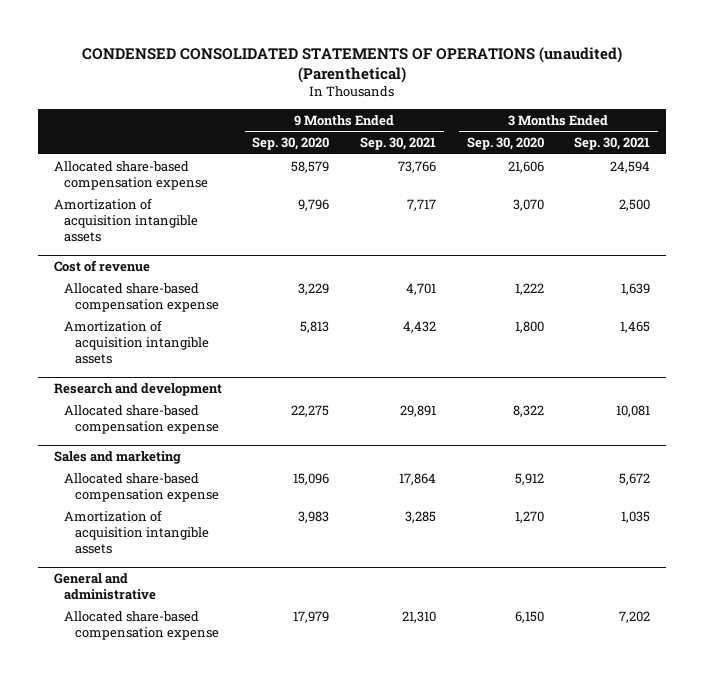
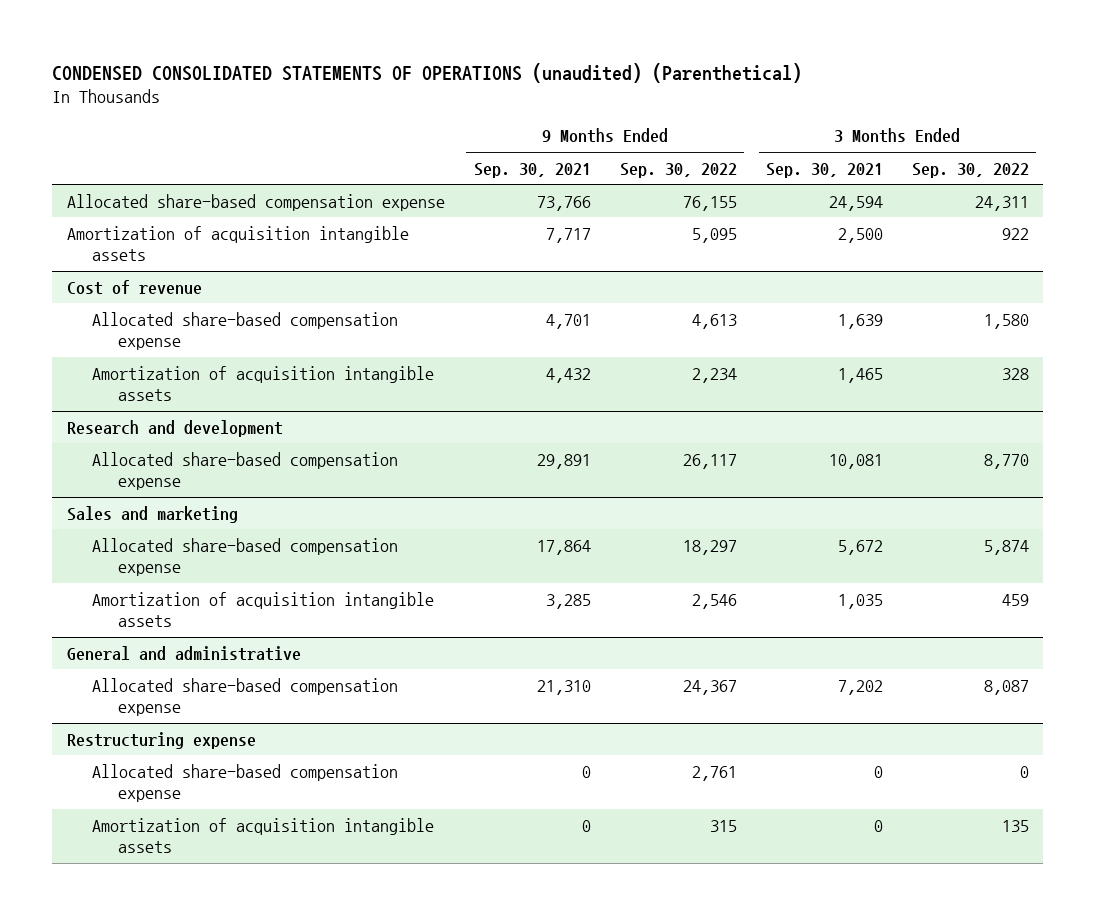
[252,137,330,151] Sep. 30, 2020 -> none
[466,137,544,151] Sep. 30, 2020 -> none
none -> [619,162,737,178] Sep. 30, 2022
none -> [911,162,1029,178] Sep. 30, 2022
none -> [66,731,256,749] Restructuring expense
none -> [92,763,399,803] Allocated share-based compensation expense
none -> [92,817,435,854] Amortization of acquisition intangible assets

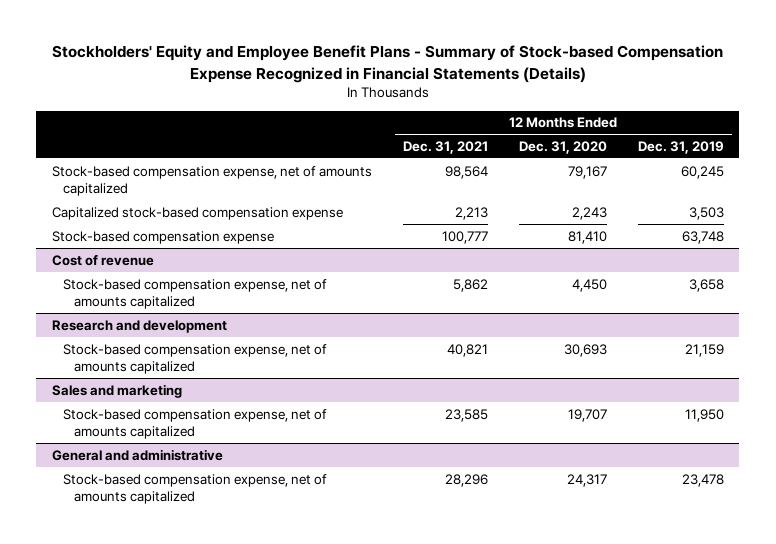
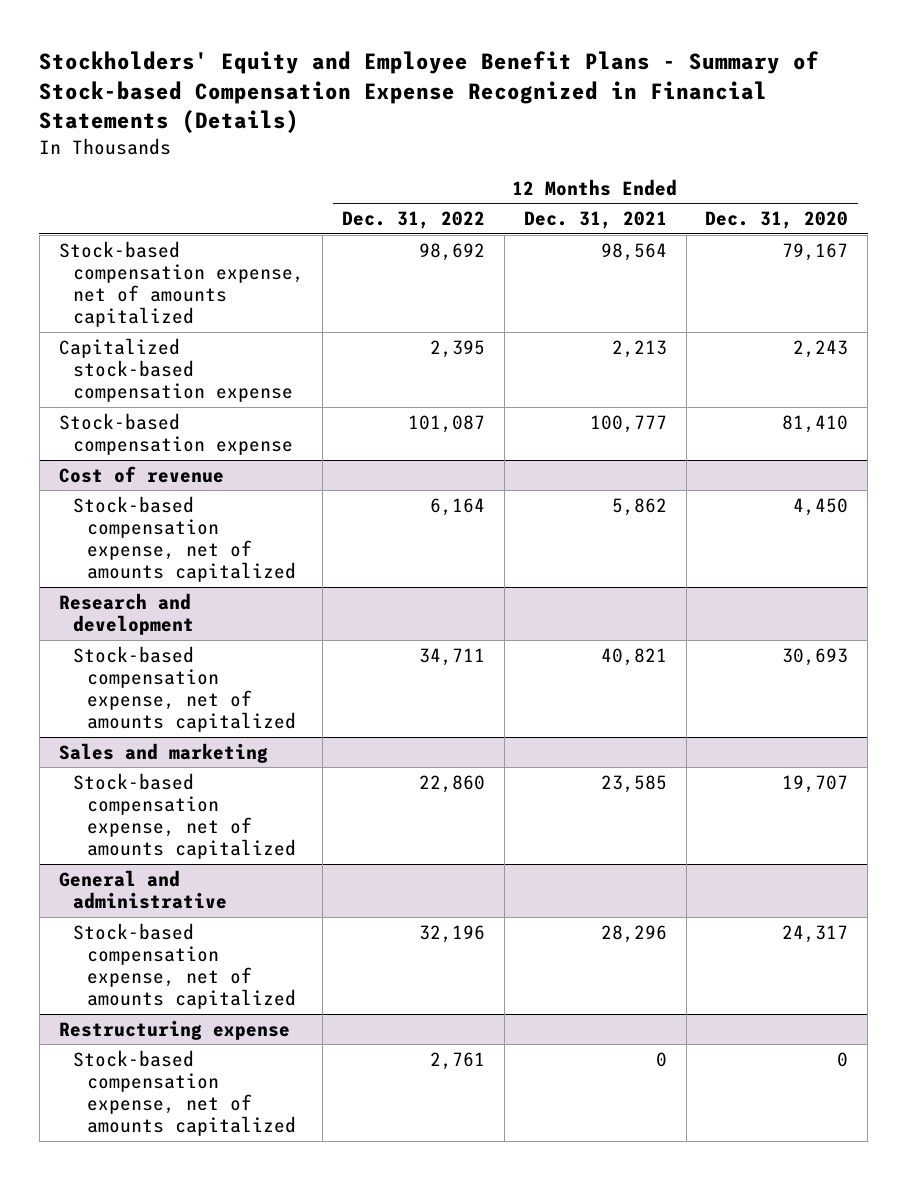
[637,140,724,154] Dec. 31, 2019 -> none
none -> [342,211,486,230] Dec. 31, 2022
none -> [58,1019,290,1040] Restructuring expense
none -> [72,1049,296,1137] Stock-based compensation expense, net of amounts capitalized

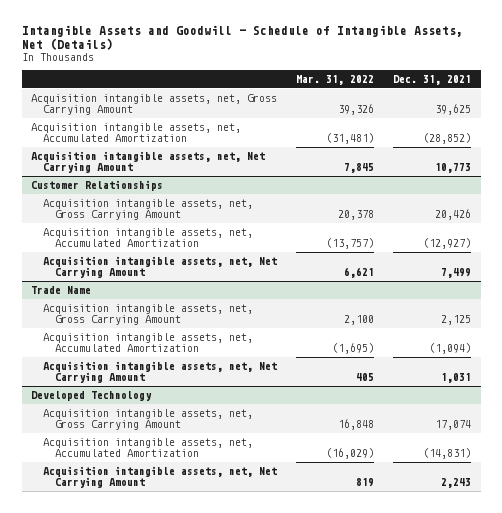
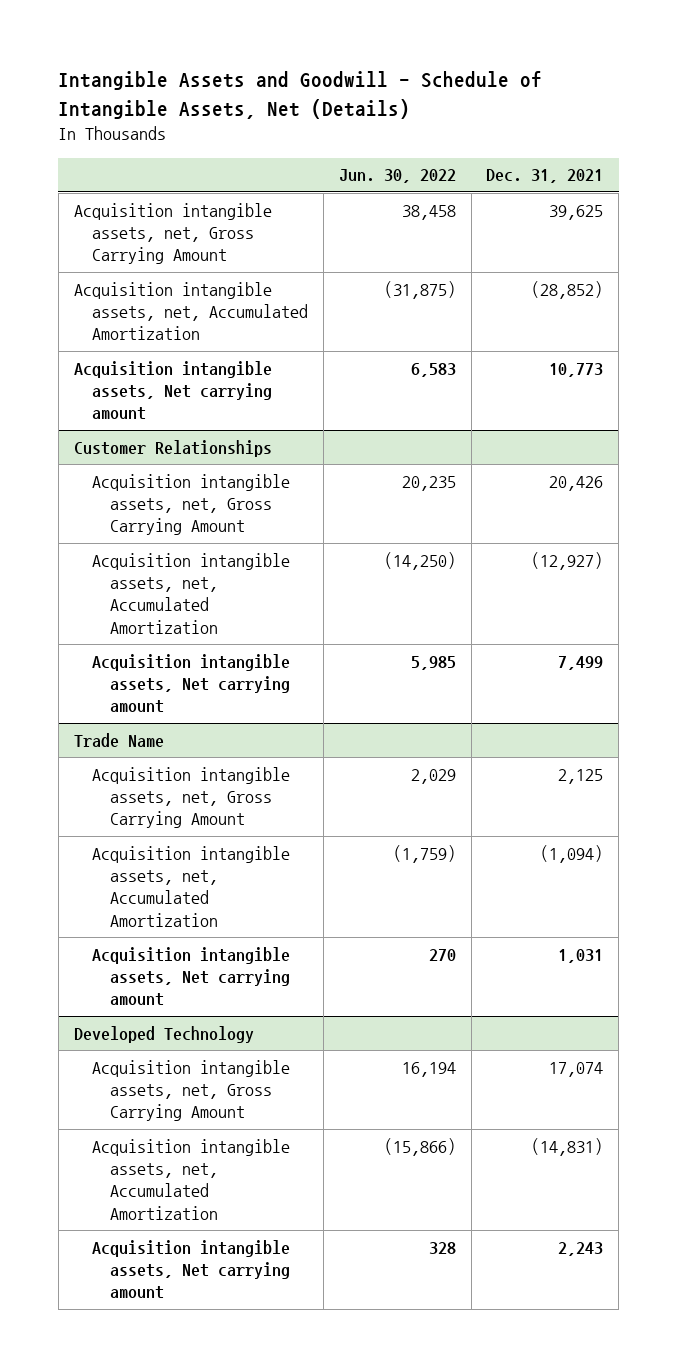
[296,75,375,86] Mar. 31, 2022 -> none
none -> [338,169,456,184] Jun. 30, 2022
[31,150,266,174] Acquisition intangible assets, net, Net Carrying Amount -> [73,360,272,421] Acquisition intangible assets, Net carrying amount
[43,255,278,279] Acquisition intangible assets, net, Net Carrying Amount -> [91,653,291,714] Acquisition intangible assets, Net carrying amount
[43,360,278,384] Acquisition intangible assets, net, Net Carrying Amount -> [91,946,291,1007] Acquisition intangible assets, Net carrying amount
[43,465,278,489] Acquisition intangible assets, net, Net Carrying Amount -> [91,1239,291,1300] Acquisition intangible assets, Net carrying amount

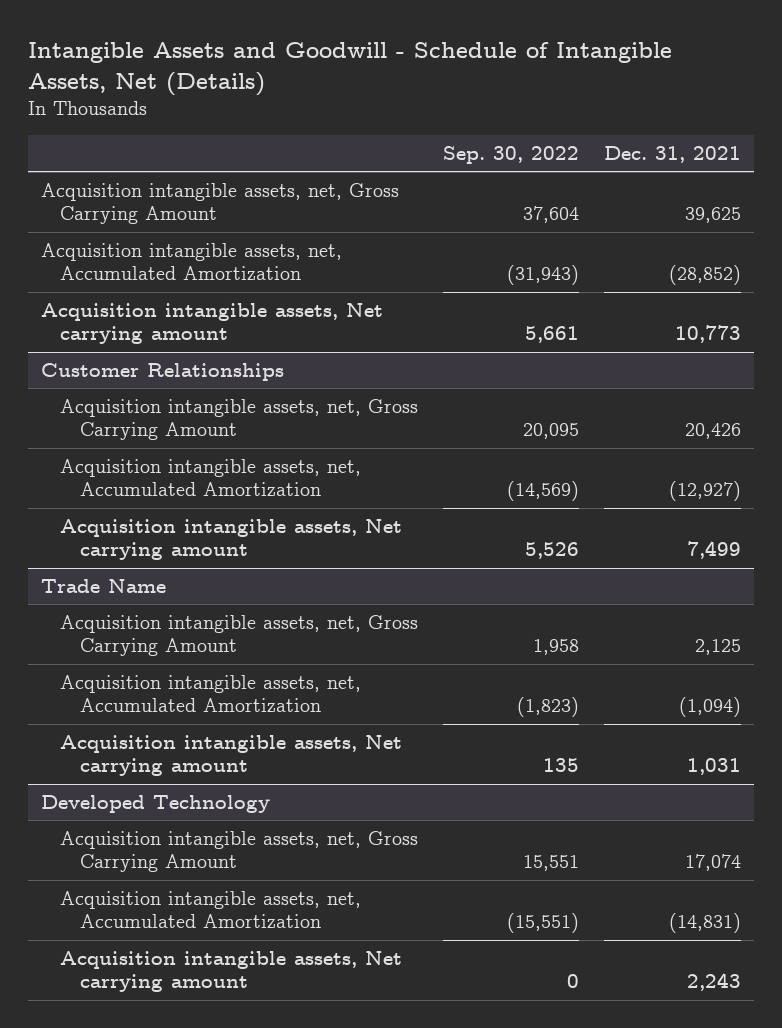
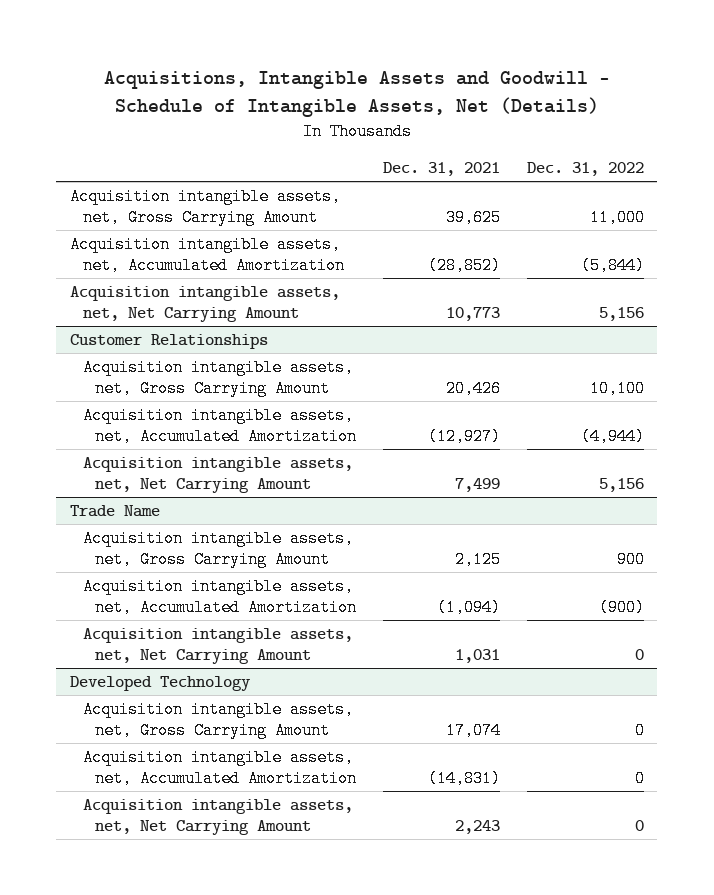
[28,42,673,96] Intangible Assets and Goodwill - Schedule of Intangible Assets, Net (Details) -> [103,71,610,118] Acquisitions, Intangible Assets and Goodwill - Schedule of Intangible Assets, Net (Details)
[443,145,580,164] Sep. 30, 2022 -> none
none -> [526,162,644,177] Dec. 31, 2022
[40,302,383,345] Acquisition intangible assets, Net carrying amount -> [69,285,340,322] Acquisition intangible assets, net, Net Carrying Amount
[60,518,403,561] Acquisition intangible assets, Net carrying amount -> [82,456,353,493] Acquisition intangible assets, net, Net Carrying Amount
[60,734,403,777] Acquisition intangible assets, Net carrying amount -> [82,627,353,664] Acquisition intangible assets, net, Net Carrying Amount
[60,950,403,993] Acquisition intangible assets, Net carrying amount -> [82,798,353,835] Acquisition intangible assets, net, Net Carrying Amount

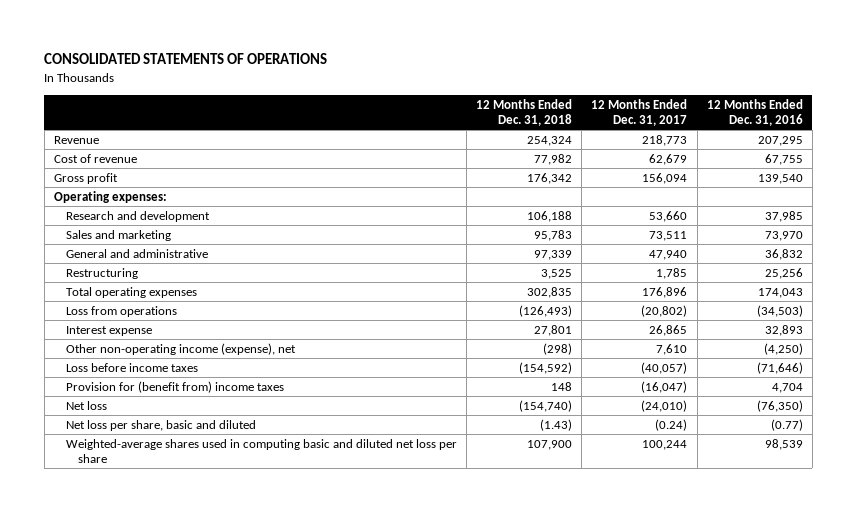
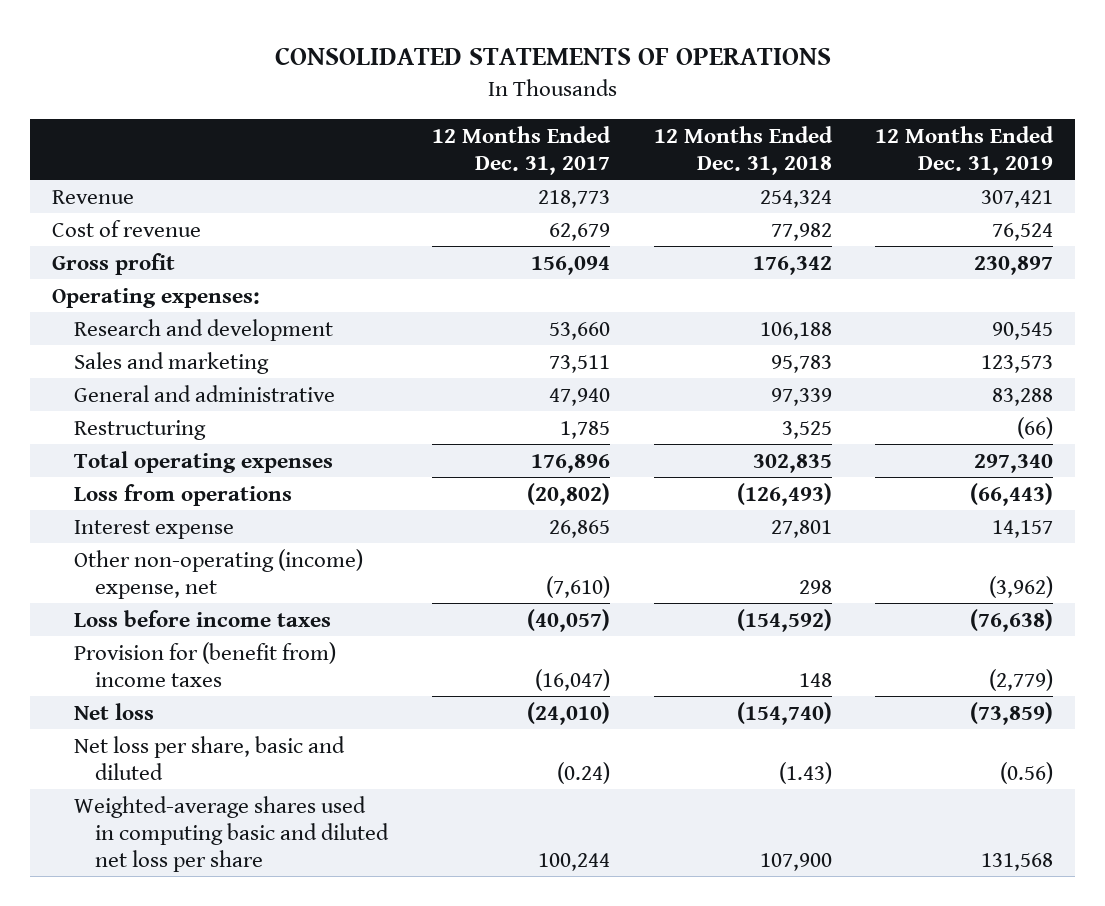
[706,98,803,126] 12 Months Ended Dec. 31, 2016 -> none
none -> [875,125,1055,175] 12 Months Ended Dec. 31, 2019
[66,342,297,355] Other non-operating income (expense), net -> [73,548,363,599] Other non-operating (income) expense, net
[543,342,573,355] (298) -> [798,579,832,594] 298
[656,343,688,355] 7,610 -> [546,575,611,598] (7,610)

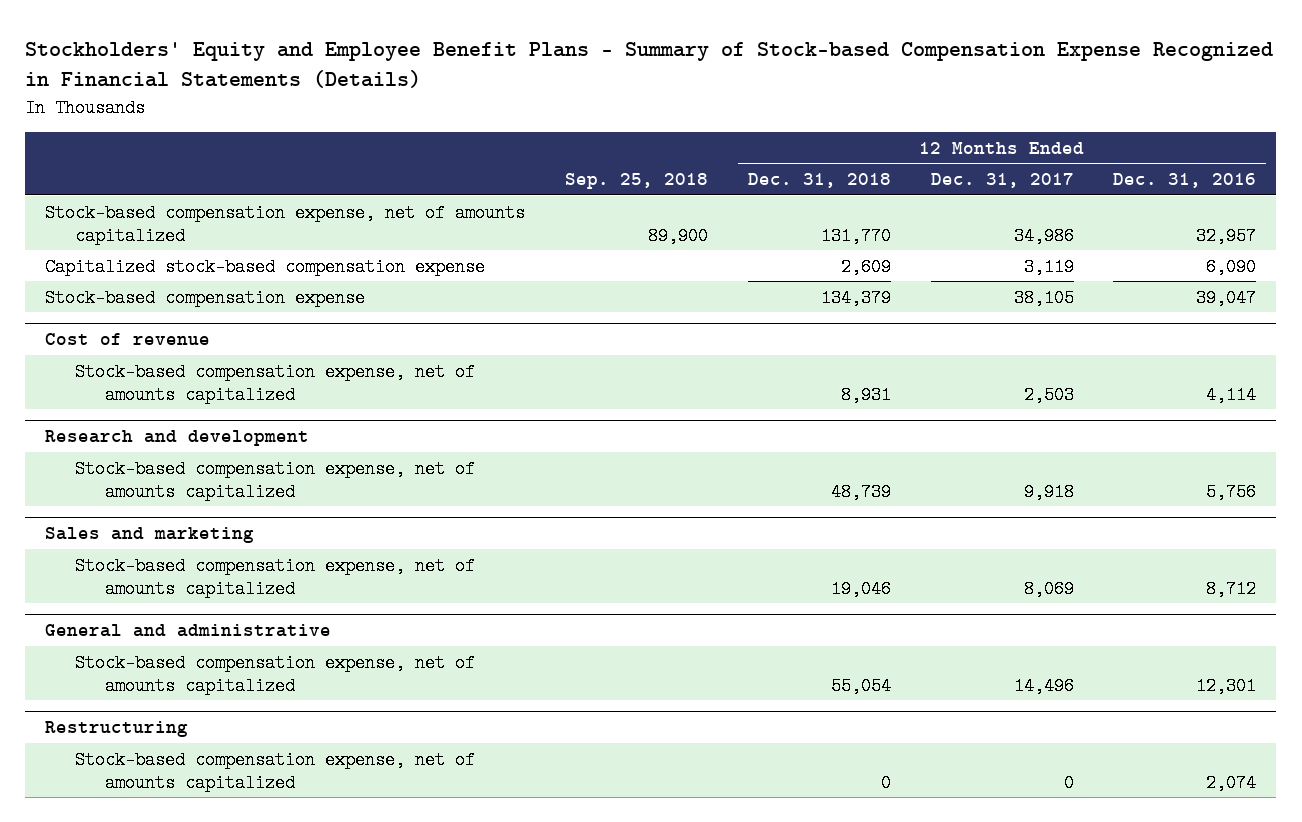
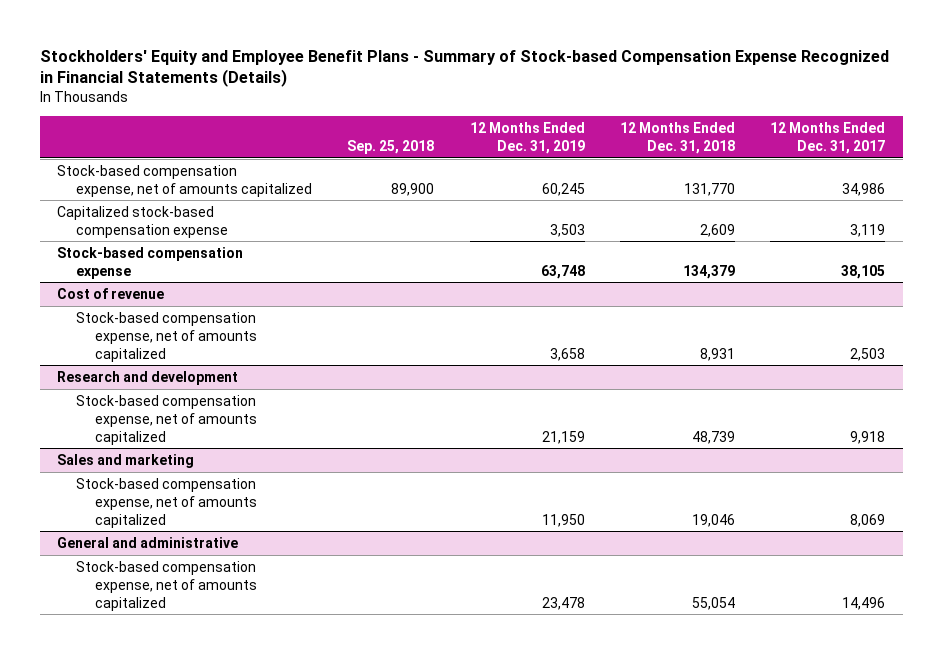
[1113,173,1257,189] Dec. 31, 2016 -> none
none -> [469,122,585,155] 12 Months Ended Dec. 31, 2019
[45,721,189,738] Restructuring -> none
[75,750,476,792] Stock-based compensation expense, net of amounts capitalized -> none

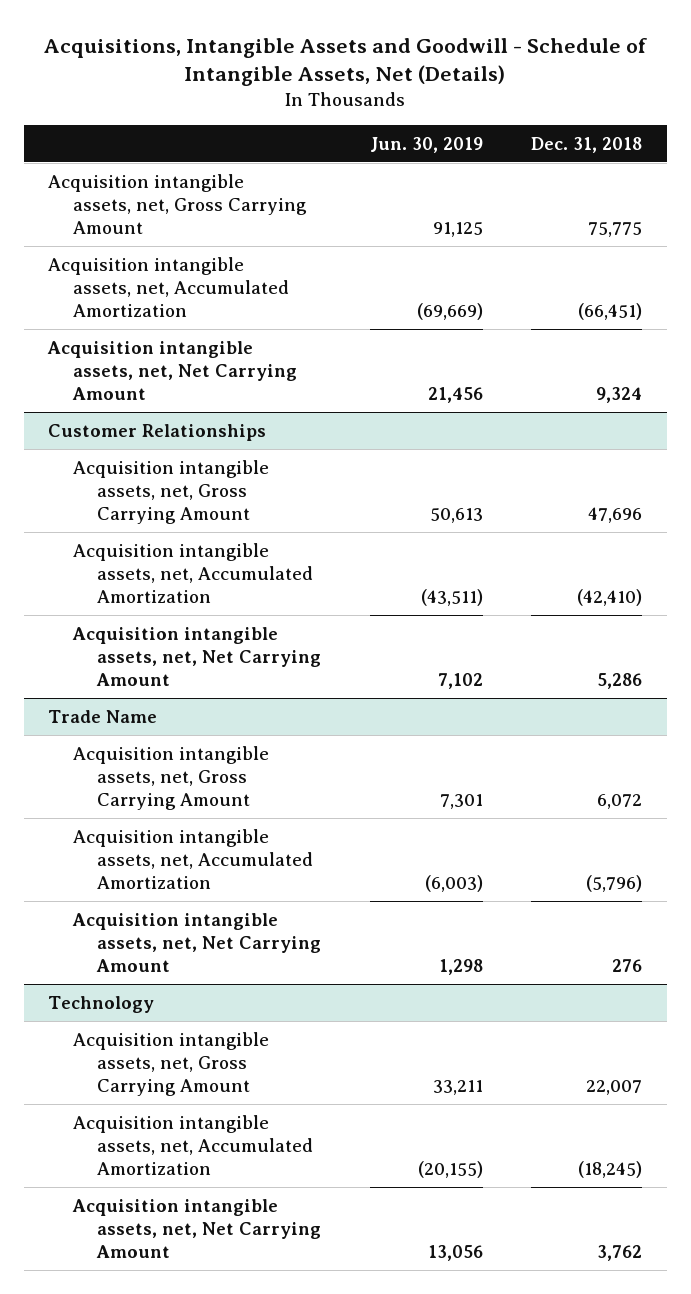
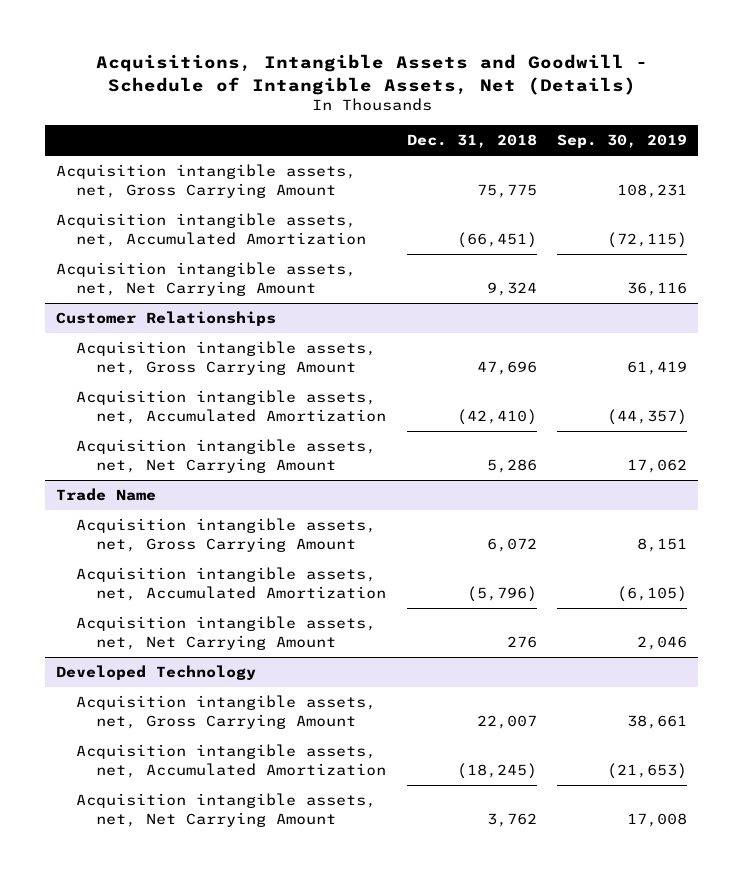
[369,136,483,153] Jun. 30, 2019 -> none
none -> [557,134,688,149] Sep. 30, 2019
[48,995,155,1013] Technology -> [55,665,256,681] Developed Technology

